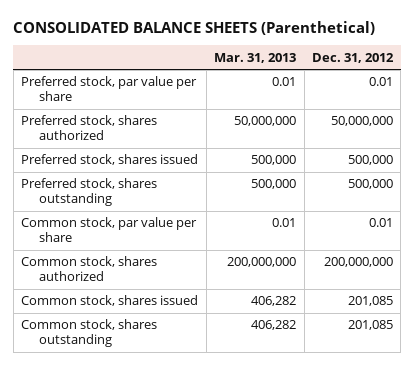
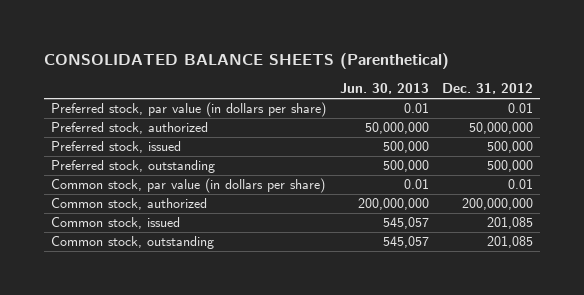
[214,52,297,63] Mar. 31, 2013 -> none
none -> [339,83,429,95] Jun. 30, 2013
[21,76,198,102] Preferred stock, par value per share -> [51,102,327,118] Preferred stock, par value (in dollars per share)
[21,115,158,141] Preferred stock, shares authorized -> [51,122,209,135] Preferred stock, authorized
[21,154,199,166] Preferred stock, shares issued -> [51,141,182,154] Preferred stock, issued
[21,178,158,207] Preferred stock, shares outstanding -> [51,160,216,174] Preferred stock, outstanding
[21,217,198,243] Common stock, par value per share -> [51,178,326,194] Common stock, par value (in dollars per share)
[21,256,158,282] Common stock, shares authorized -> [51,198,208,211] Common stock, authorized
[21,295,199,307] Common stock, shares issued -> [51,217,181,230] Common stock, issued
[21,319,158,348] Common stock, shares outstanding -> [51,236,215,250] Common stock, outstanding

